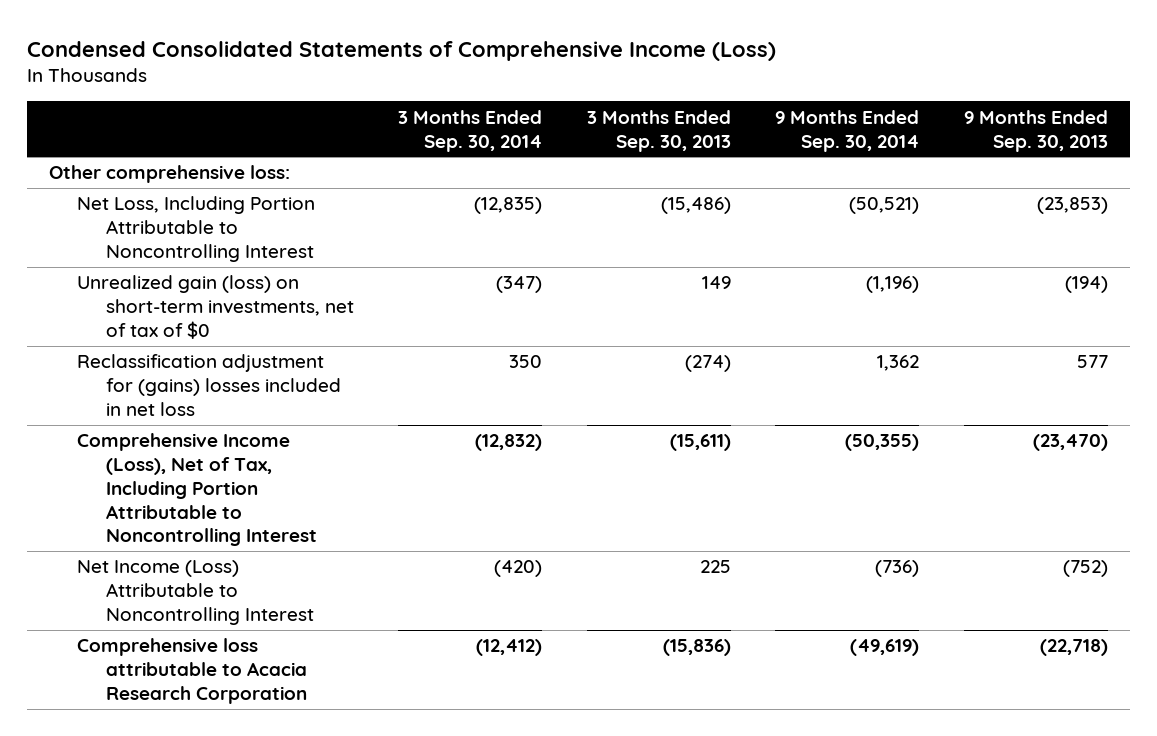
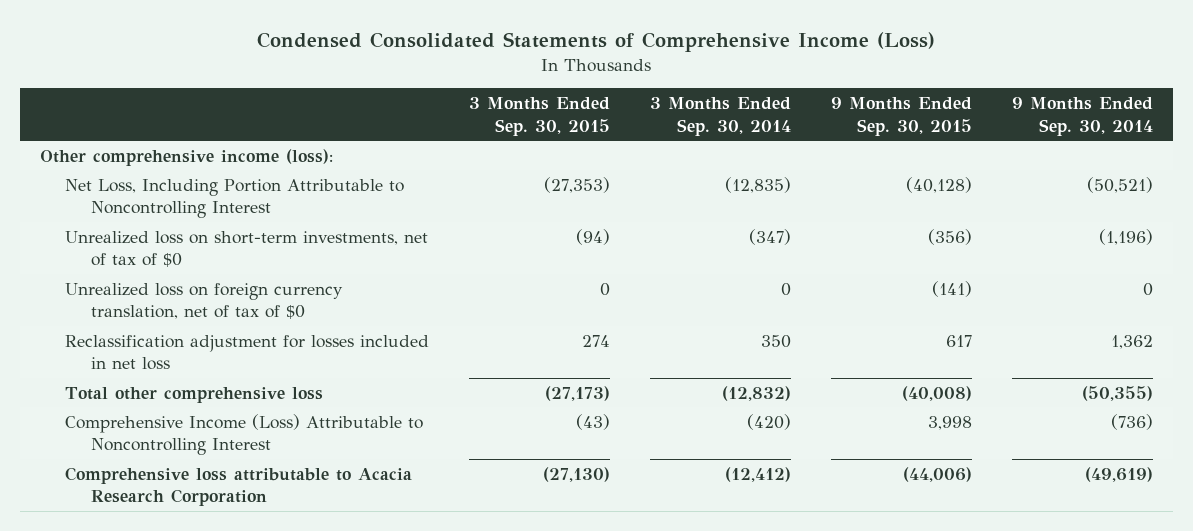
[586,109,731,152] 3 Months Ended Sep. 30, 2013 -> none
[963,109,1108,152] 9 Months Ended Sep. 30, 2013 -> none
none -> [469,97,611,136] 3 Months Ended Sep. 30, 2015
none -> [831,97,973,136] 9 Months Ended Sep. 30, 2015
[49,165,291,184] Other comprehensive loss: -> [39,148,333,166] Other comprehensive income (loss):
[77,275,354,339] Unrealized gain (loss) on short-term investments, net of tax of $0 -> [65,230,429,268] Unrealized loss on short-term investments, net of tax of $0
none -> [65,282,344,320] Unrealized loss on foreign currency translation, net of tax of $0
[77,354,341,416] Reclassification adjustment for (gains) losses included in net loss -> [65,334,430,371] Reclassification adjustment for losses included in net loss
[77,433,317,547] Comprehensive Income (Loss), Net of Tax, Including Portion Attributable to Noncontrolling Interest -> [65,386,324,403] Total other comprehensive loss
[77,560,314,625] Net Income (Loss) Attributable to Noncontrolling Interest -> [65,413,424,456] Comprehensive Income (Loss) Attributable to Noncontrolling Interest

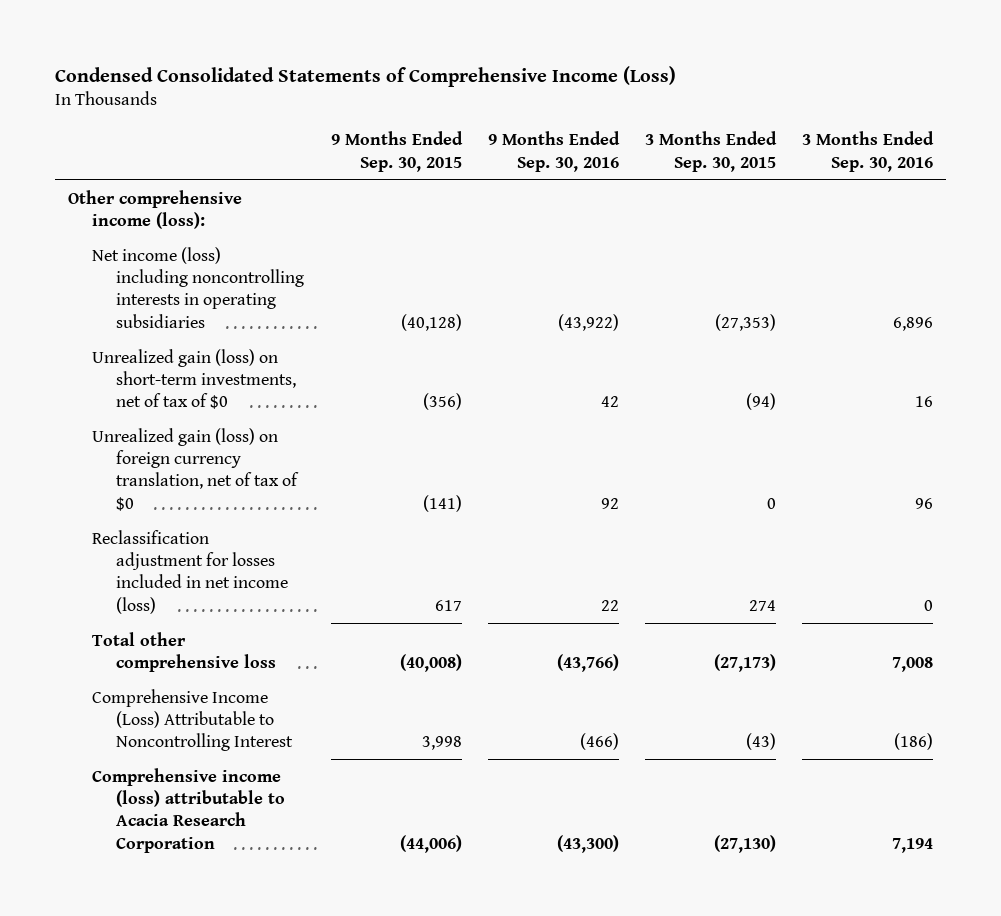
[650,97,792,136] 3 Months Ended Sep. 30, 2014 -> none
[1012,97,1154,136] 9 Months Ended Sep. 30, 2014 -> none
none -> [487,131,620,172] 9 Months Ended Sep. 30, 2016
none -> [801,131,934,172] 3 Months Ended Sep. 30, 2016
[65,178,405,219] Net Loss, Including Portion Attributable to Noncontrolling Interest -> [92,246,305,328] Net income (loss) including noncontrolling interests in operating subsidiaries
[65,230,429,268] Unrealized loss on short-term investments, net of tax of $0 -> [92,348,297,410] Unrealized gain (loss) on short-term investments, net of tax of $0
[65,282,344,320] Unrealized loss on foreign currency translation, net of tax of $0 -> [92,427,300,511] Unrealized gain (loss) on foreign currency translation, net of tax of $0
[65,334,430,371] Reclassification adjustment for losses included in net loss -> [92,529,289,614] Reclassification adjustment for losses included in net income (loss)
[65,466,413,507] Comprehensive loss attributable to Acacia Research Corporation -> [92,767,286,853] Comprehensive income (loss) attributable to Acacia Research Corporation

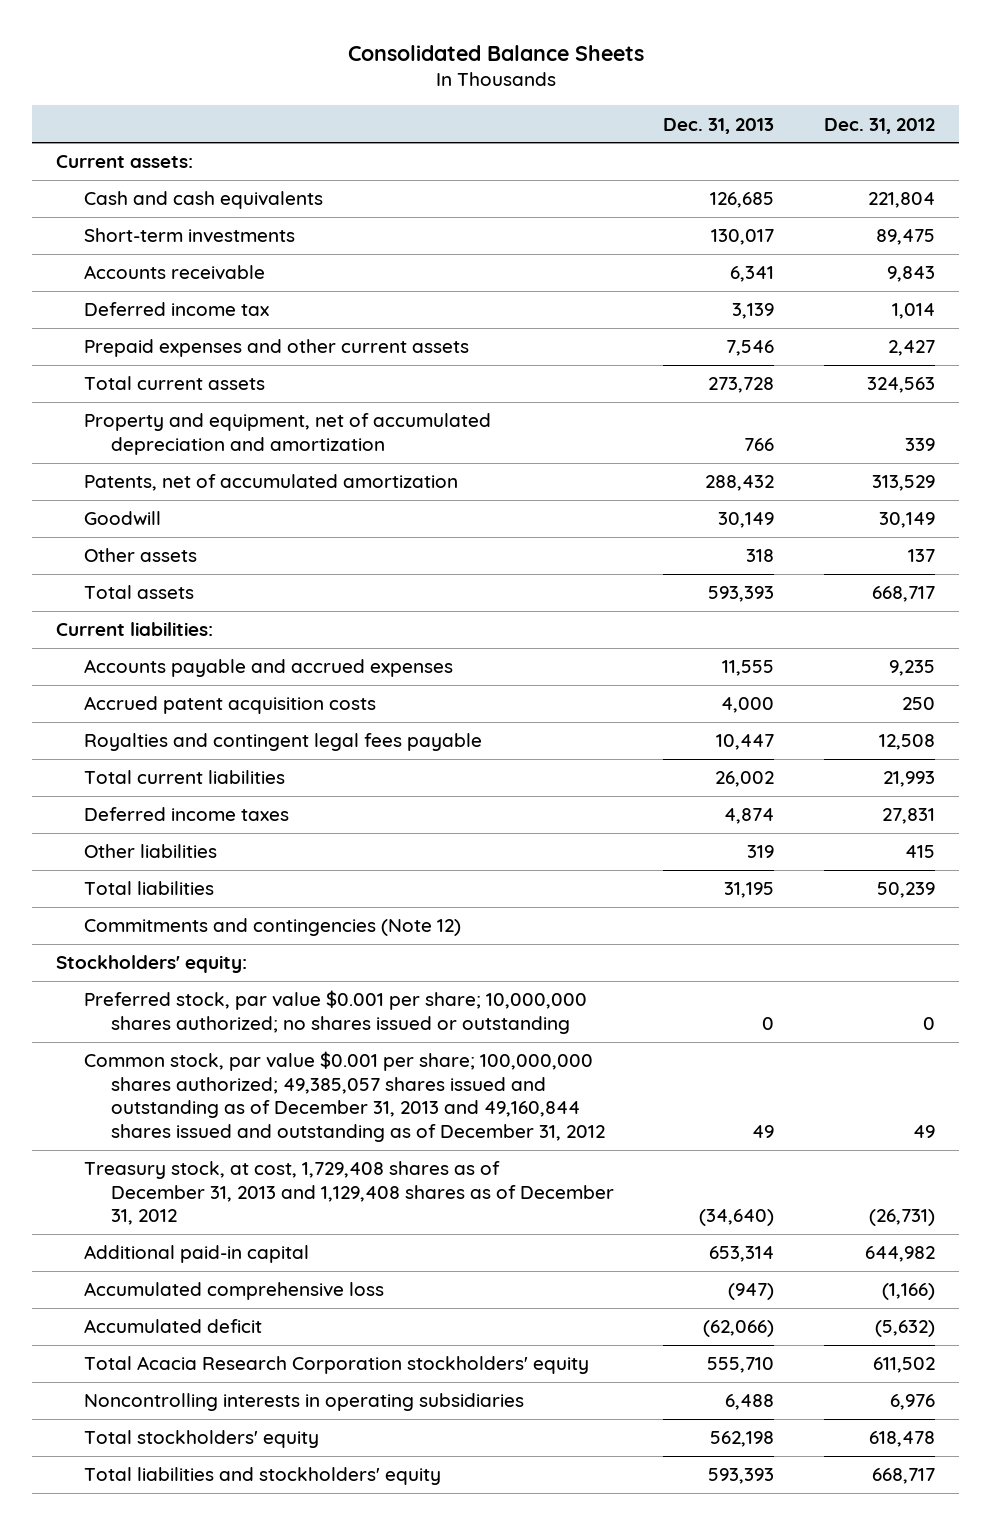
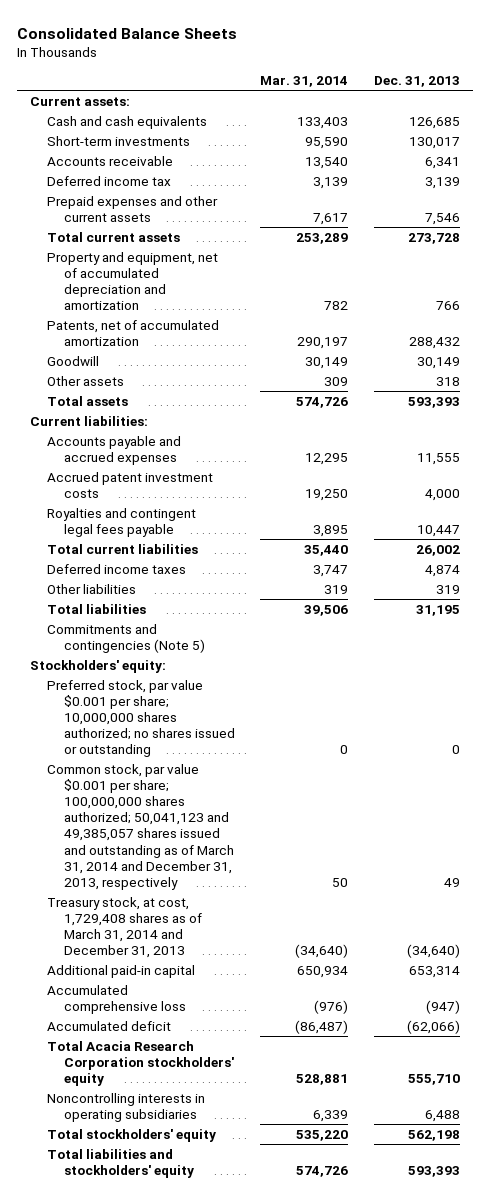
[823,117,935,134] Dec. 31, 2012 -> none
none -> [260,76,349,88] Mar. 31, 2014
[83,696,376,715] Accrued patent acquisition costs -> [46,471,213,498] Accrued patent investment costs
[83,918,461,937] Commitments and contingencies (Note 12) -> [46,623,205,653] Commitments and contingencies (Note 5)
[83,1051,606,1142] Common stock, par value $0.001 per share; 100,000,000 shares authorized; 49,385,057 shares issued and outstanding as of December 31, 2013 and 49,160,844 shares issued and outstanding as of December 31, 2012 -> [46,763,234,890] Common stock, par value $0.001 per share; 100,000,000 shares authorized; 50,041,123 and 49,385,057 shares issued and outstanding as of March 31, 2014 and December 31, 2013, respectively
[83,1161,615,1226] Treasury stock, at cost, 1,729,408 shares as of December 31, 2013 and 1,129,408 shares as of December 31, 2012 -> [46,896,202,959] Treasury stock, at cost, 1,729,408 shares as of March 31, 2014 and December 31, 2013

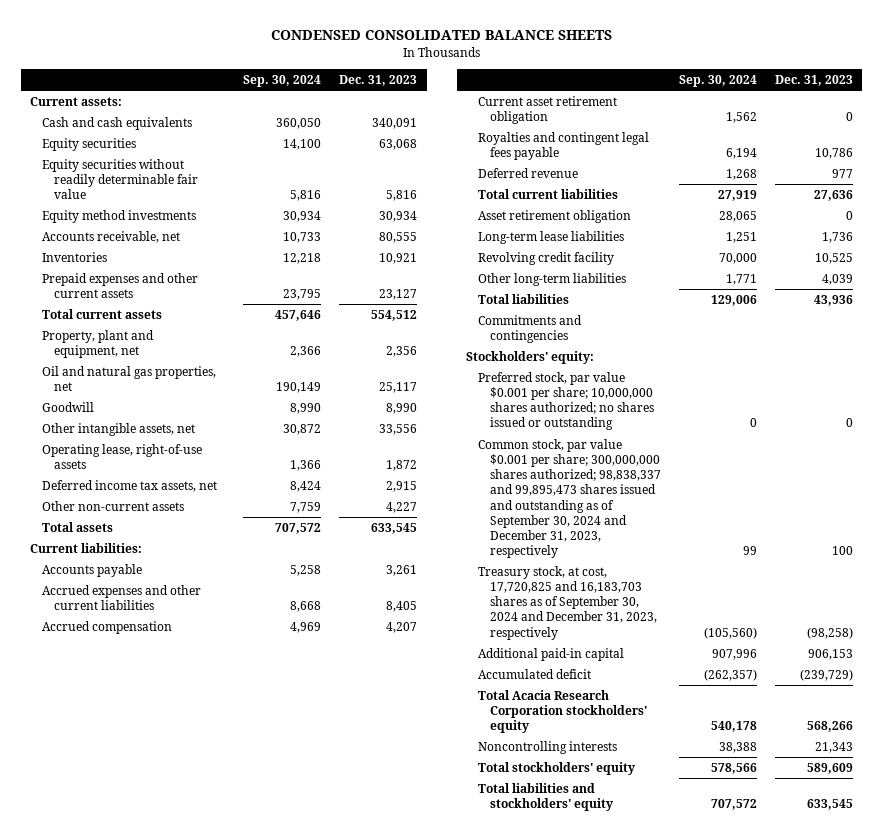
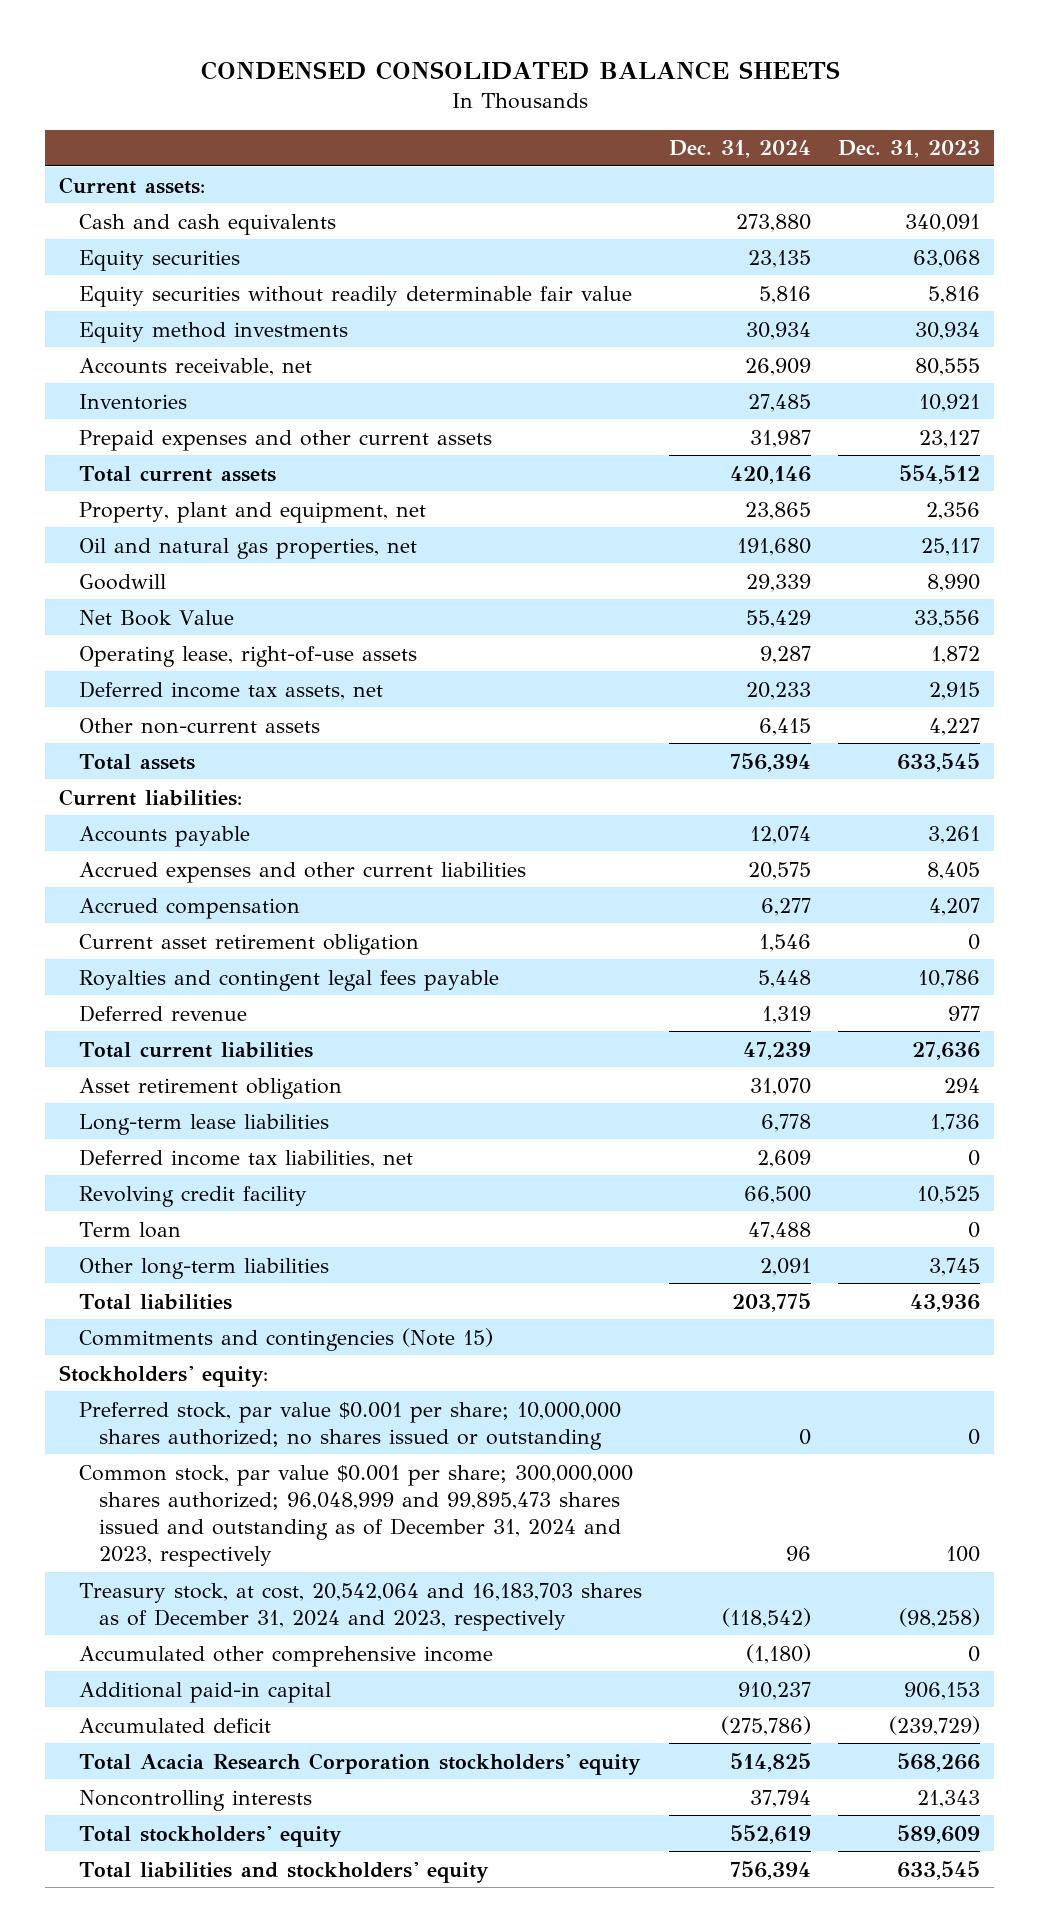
[243,75,322,88] Sep. 30, 2024 -> none
none -> [669,140,812,159] Dec. 31, 2024
[42,422,196,436] Other intangible assets, net -> [78,609,234,626] Net Book Value
[846,210,854,220] 0 -> [944,1077,981,1093] 294
none -> [78,1148,413,1168] Deferred income tax liabilities, net
none -> [78,1221,181,1238] Term loan
[822,273,854,285] 4,039 -> [929,1257,981,1276] 3,745
[478,314,583,344] Commitments and contingencies -> [78,1327,493,1351] Commitments and contingencies (Note 15)
[478,438,662,558] Common stock, par value $0.001 per share; 300,000,000 shares authorized; 98,838,337 and 99,895,473 shares issued and outstanding as of September 30, 2024 and December 31, 2023, respectively -> [78,1464,633,1568] Common stock, par value $0.001 per share; 300,000,000 shares authorized; 96,048,999 and 99,895,473 shares issued and outstanding as of December 31, 2024 and 2023, respectively
[478,565,658,640] Treasury stock, at cost, 17,720,825 and 16,183,703 shares as of September 30, 2024 and December 31, 2023, respectively -> [78,1582,642,1631] Treasury stock, at cost, 20,542,064 and 16,183,703 shares as of December 31, 2024 and 2023, respectively
none -> [78,1645,493,1667] Accumulated other comprehensive income

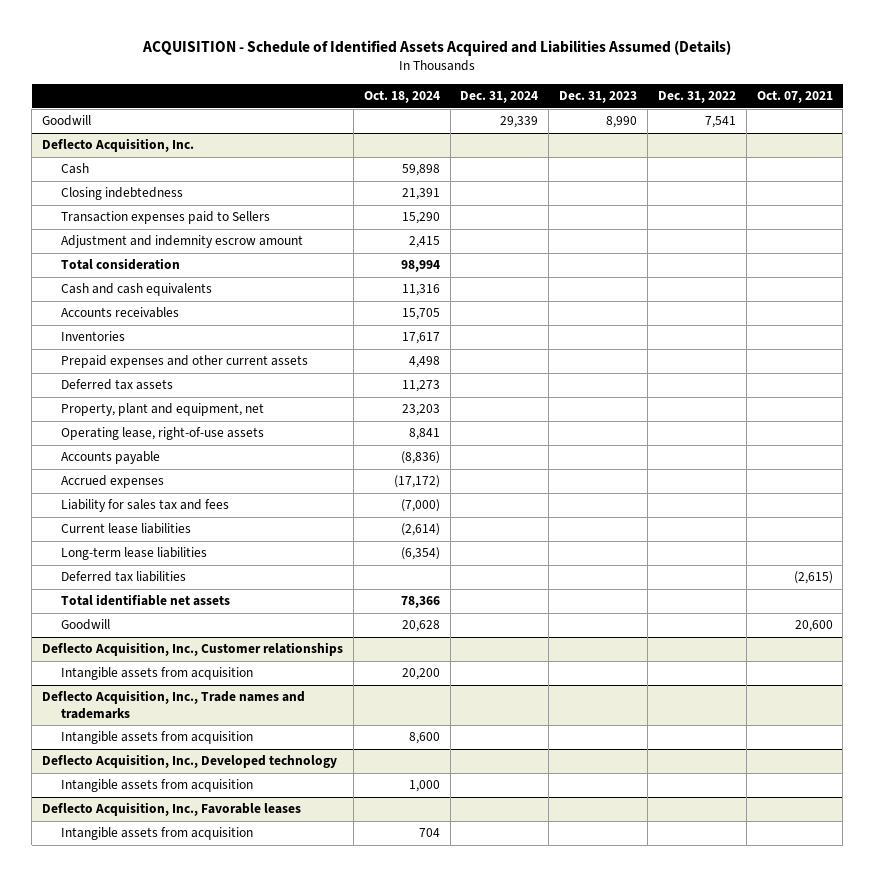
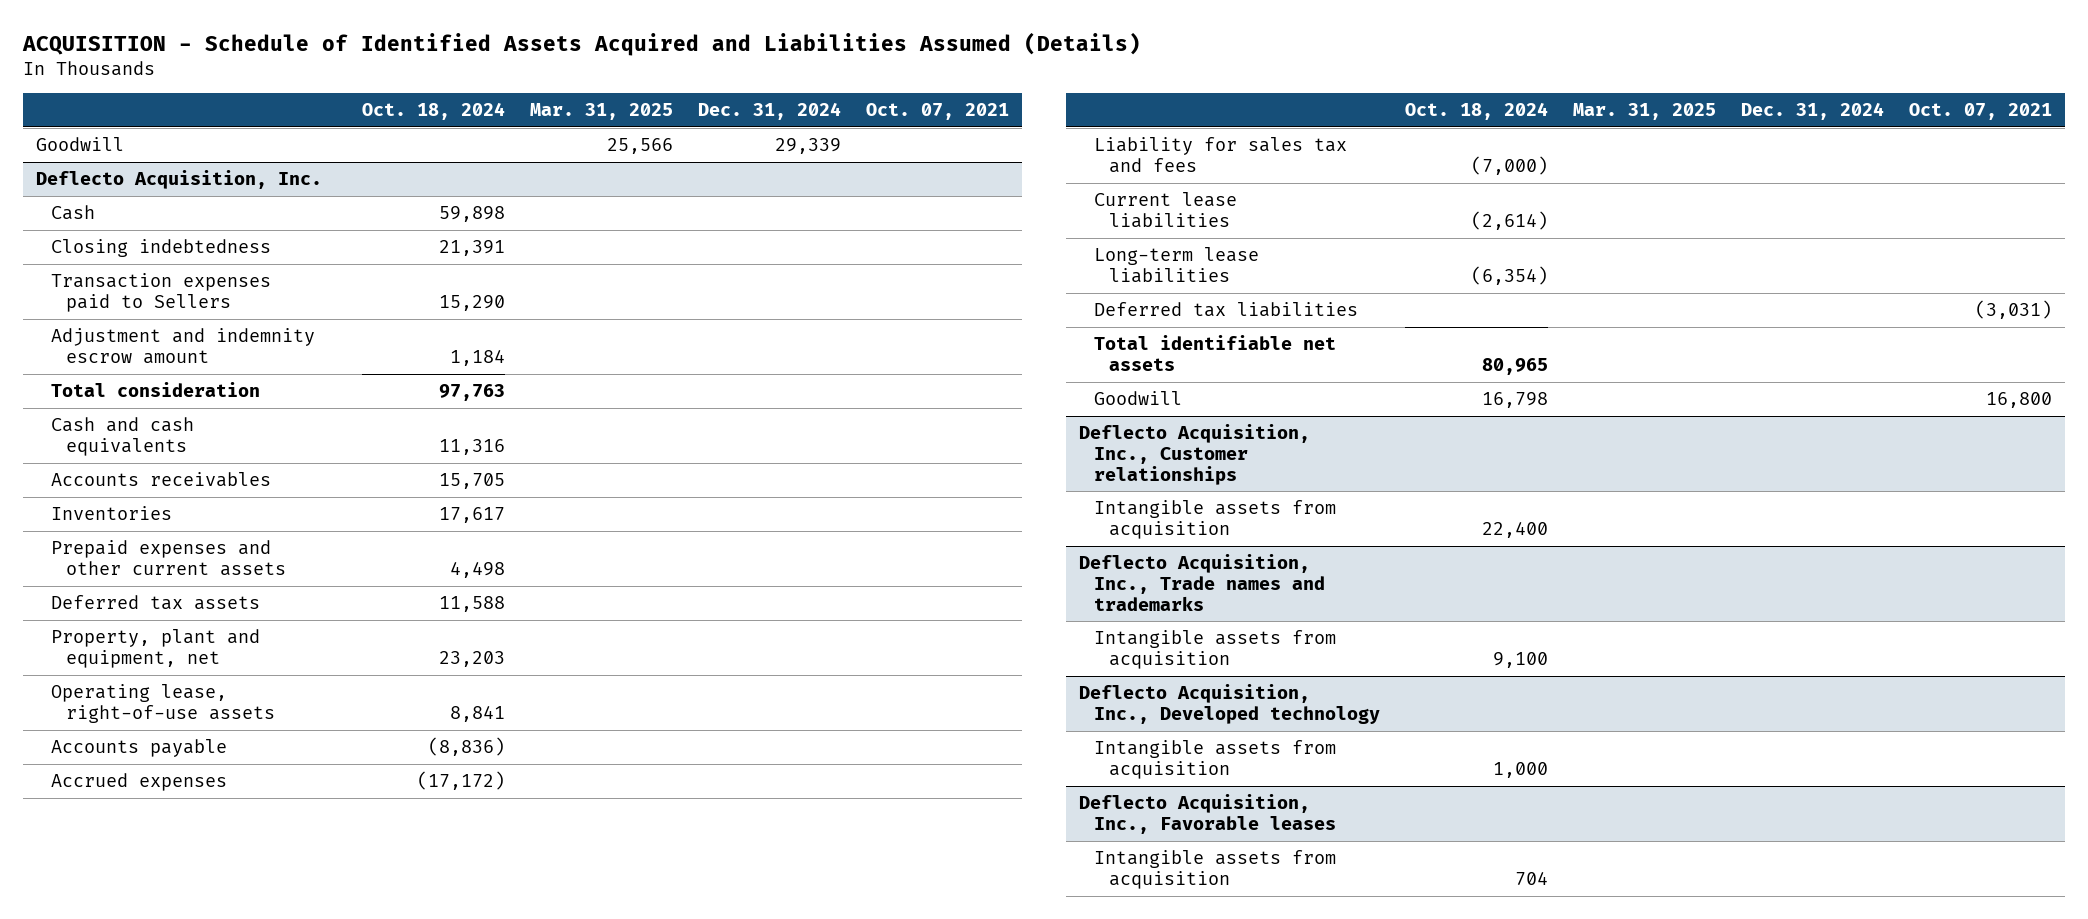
[559,91,638,104] Dec. 31, 2023 -> none
[657,91,736,104] Dec. 31, 2022 -> none
none -> [530,102,674,120] Mar. 31, 2025
[408,236,440,249] 2,415 -> [450,349,506,366] 1,184
[400,260,440,273] 98,994 -> [439,384,506,402] 97,763
[401,380,440,393] 11,273 -> [439,596,506,613] 11,588
[793,571,833,585] (2,615) -> [1975,300,2053,320] (3,031)
[400,596,440,609] 78,366 -> [1482,357,1549,375] 80,965
[401,620,440,633] 20,628 -> [1482,392,1549,409] 16,798
[794,620,833,633] 20,600 -> [1986,392,2053,409] 16,800
[401,668,440,681] 20,200 -> [1482,521,1549,538] 22,400
[408,732,440,745] 8,600 -> [1493,651,1549,668] 9,100

